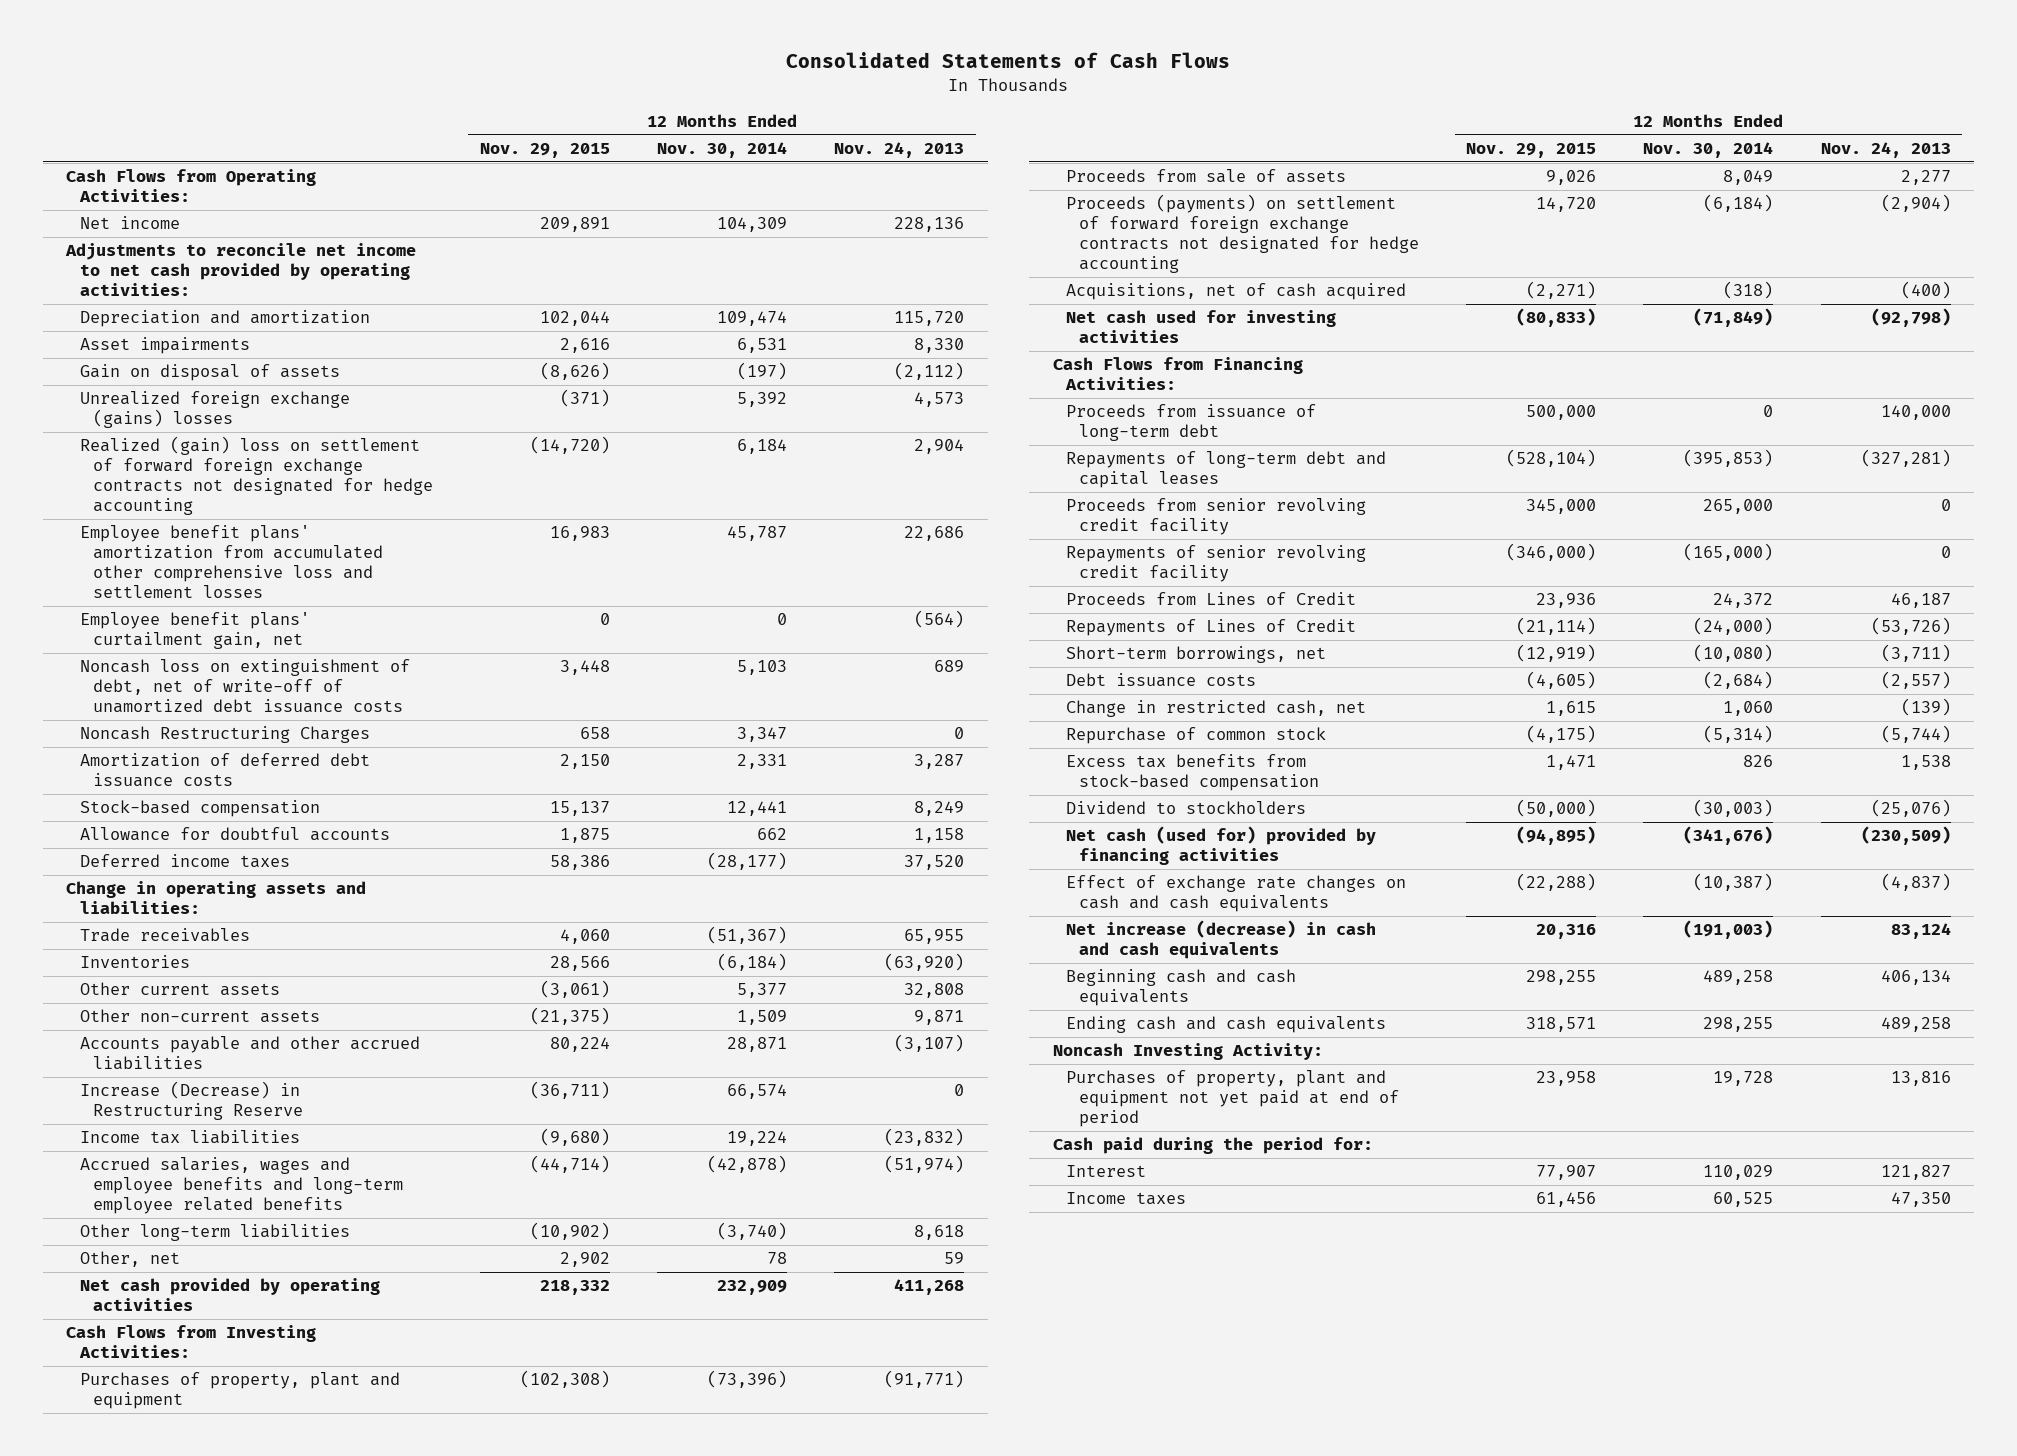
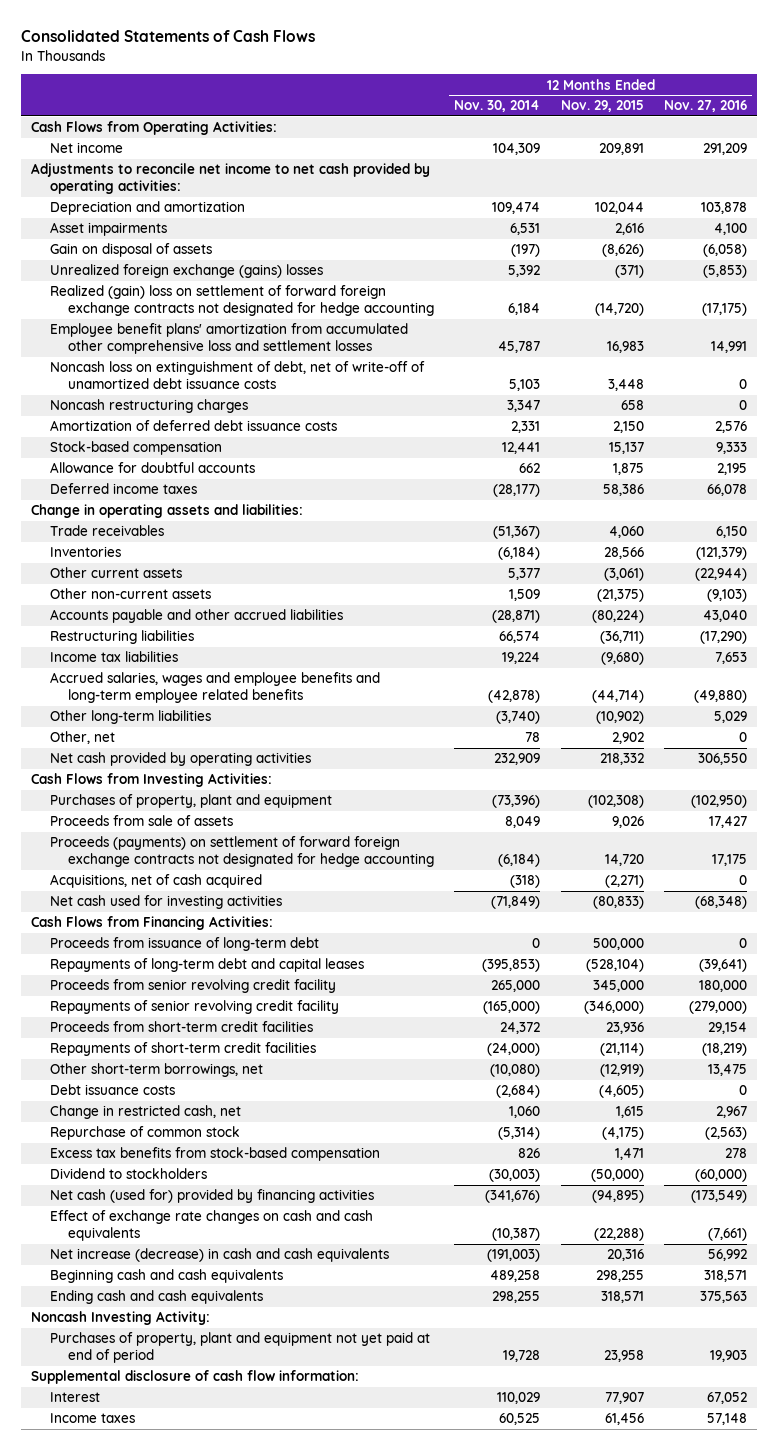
[834,141,965,158] Nov. 24, 2013 -> none
none -> [664,100,748,113] Nov. 27, 2016
[79,612,310,650] Employee benefit plans' curtailment gain, net -> none
[79,726,370,744] Noncash Restructuring Charges -> [49,399,248,414] Noncash restructuring charges
[550,1037,611,1053] 80,224 -> [591,610,644,624] (80,224)
[727,1037,788,1053] 28,871 -> [492,610,541,624] (28,871)
[79,1081,303,1121] Increase (Decrease) in Restructuring Reserve -> [49,630,194,645] Restructuring liabilities
[1065,592,1356,606] Proceeds from Lines of Credit -> [49,1021,313,1033] Proceeds from short-term credit facilities
[1065,619,1356,637] Repayments of Lines of Credit -> [49,1042,316,1057] Repayments of short-term credit facilities
[1065,646,1326,664] Short-term borrowings, net -> [49,1063,263,1078] Other short-term borrowings, net
[1052,1137,1373,1155] Cash paid during the period for: -> none
none -> [31,1370,360,1385] Supplemental disclosure of cash flow information:

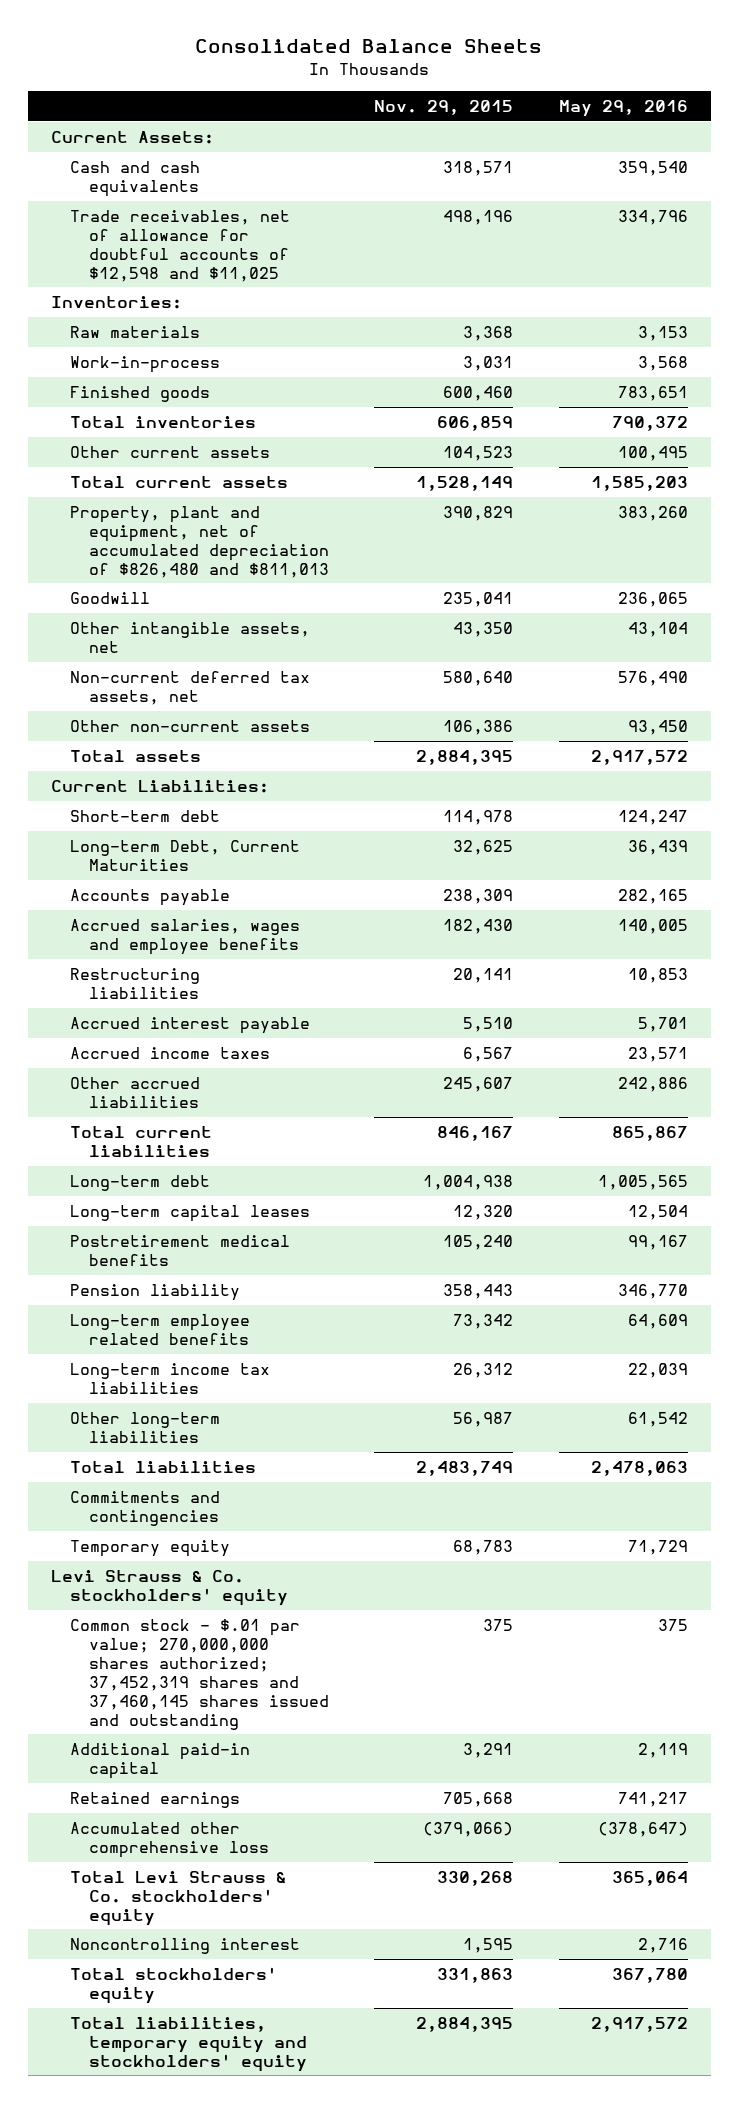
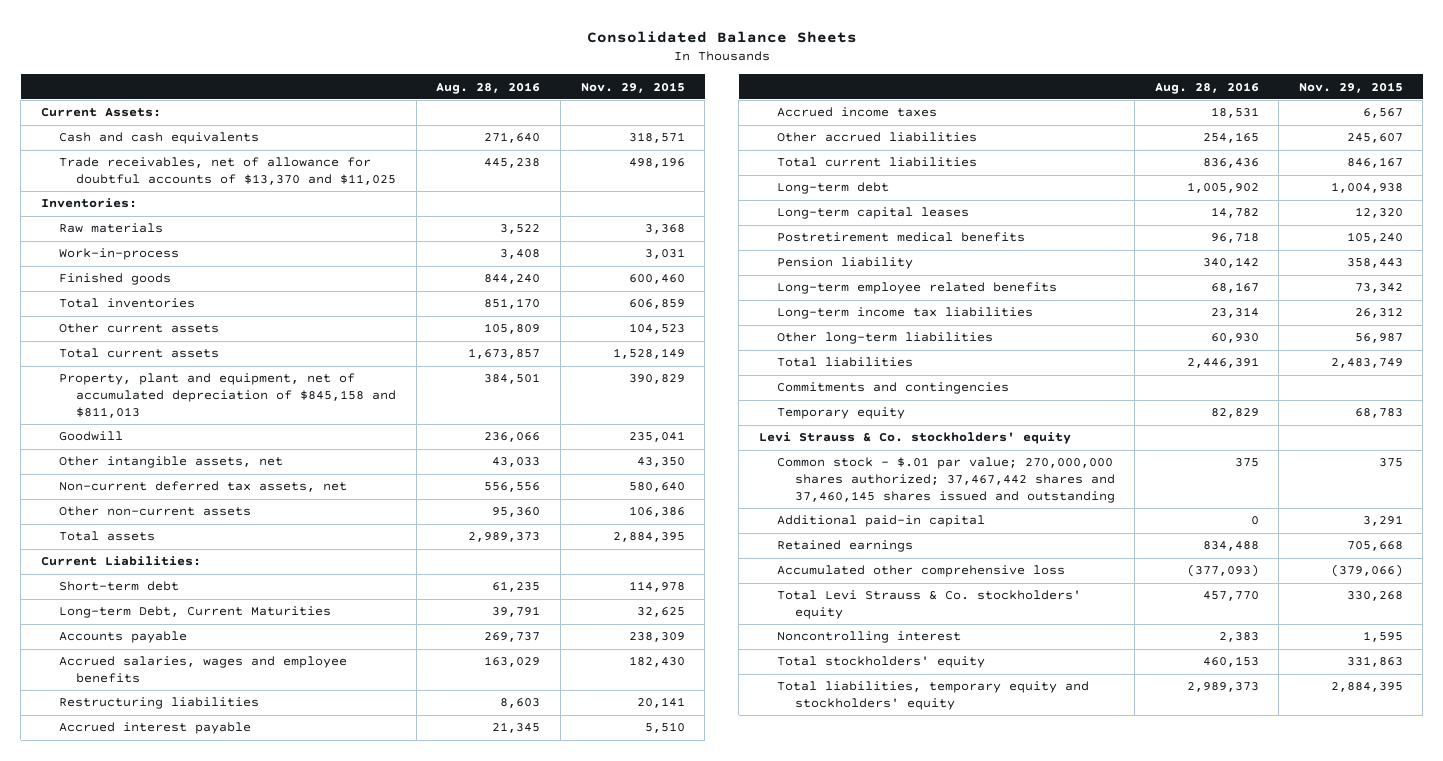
[558,100,688,118] May 29, 2016 -> none
none -> [436,81,541,94] Aug. 28, 2016
[69,209,290,282] Trade receivables, net of allowance for doubtful accounts of $12,598 and $11,025 -> [58,157,397,186] Trade receivables, net of allowance for doubtful accounts of $13,370 and $11,025
[69,505,329,578] Property, plant and equipment, net of accumulated depreciation of $826,480 and $811,013 -> [58,373,397,419] Property, plant and equipment, net of accumulated depreciation of $845,158 and $811,013
[69,1618,329,1730] Common stock - $.01 par value; 270,000,000 shares authorized; 37,452,319 shares and 37,460,145 shares issued and outstanding -> [776,457,1115,504] Common stock - $.01 par value; 270,000,000 shares authorized; 37,467,442 shares and 37,460,145 shares issued and outstanding

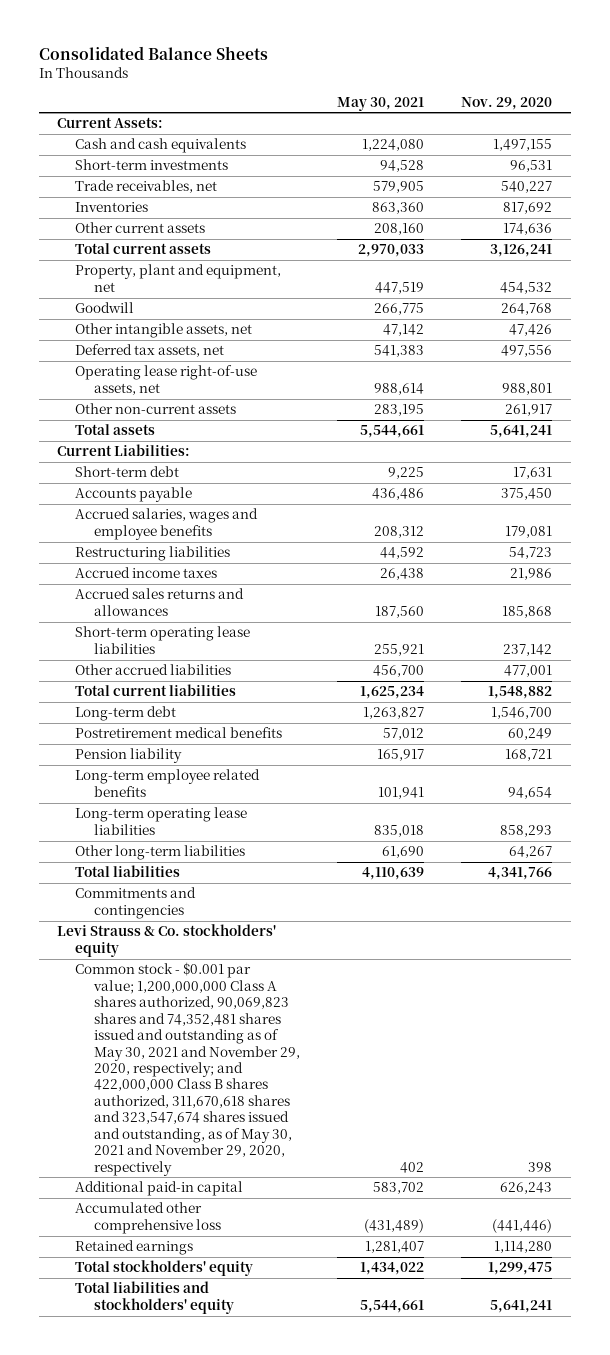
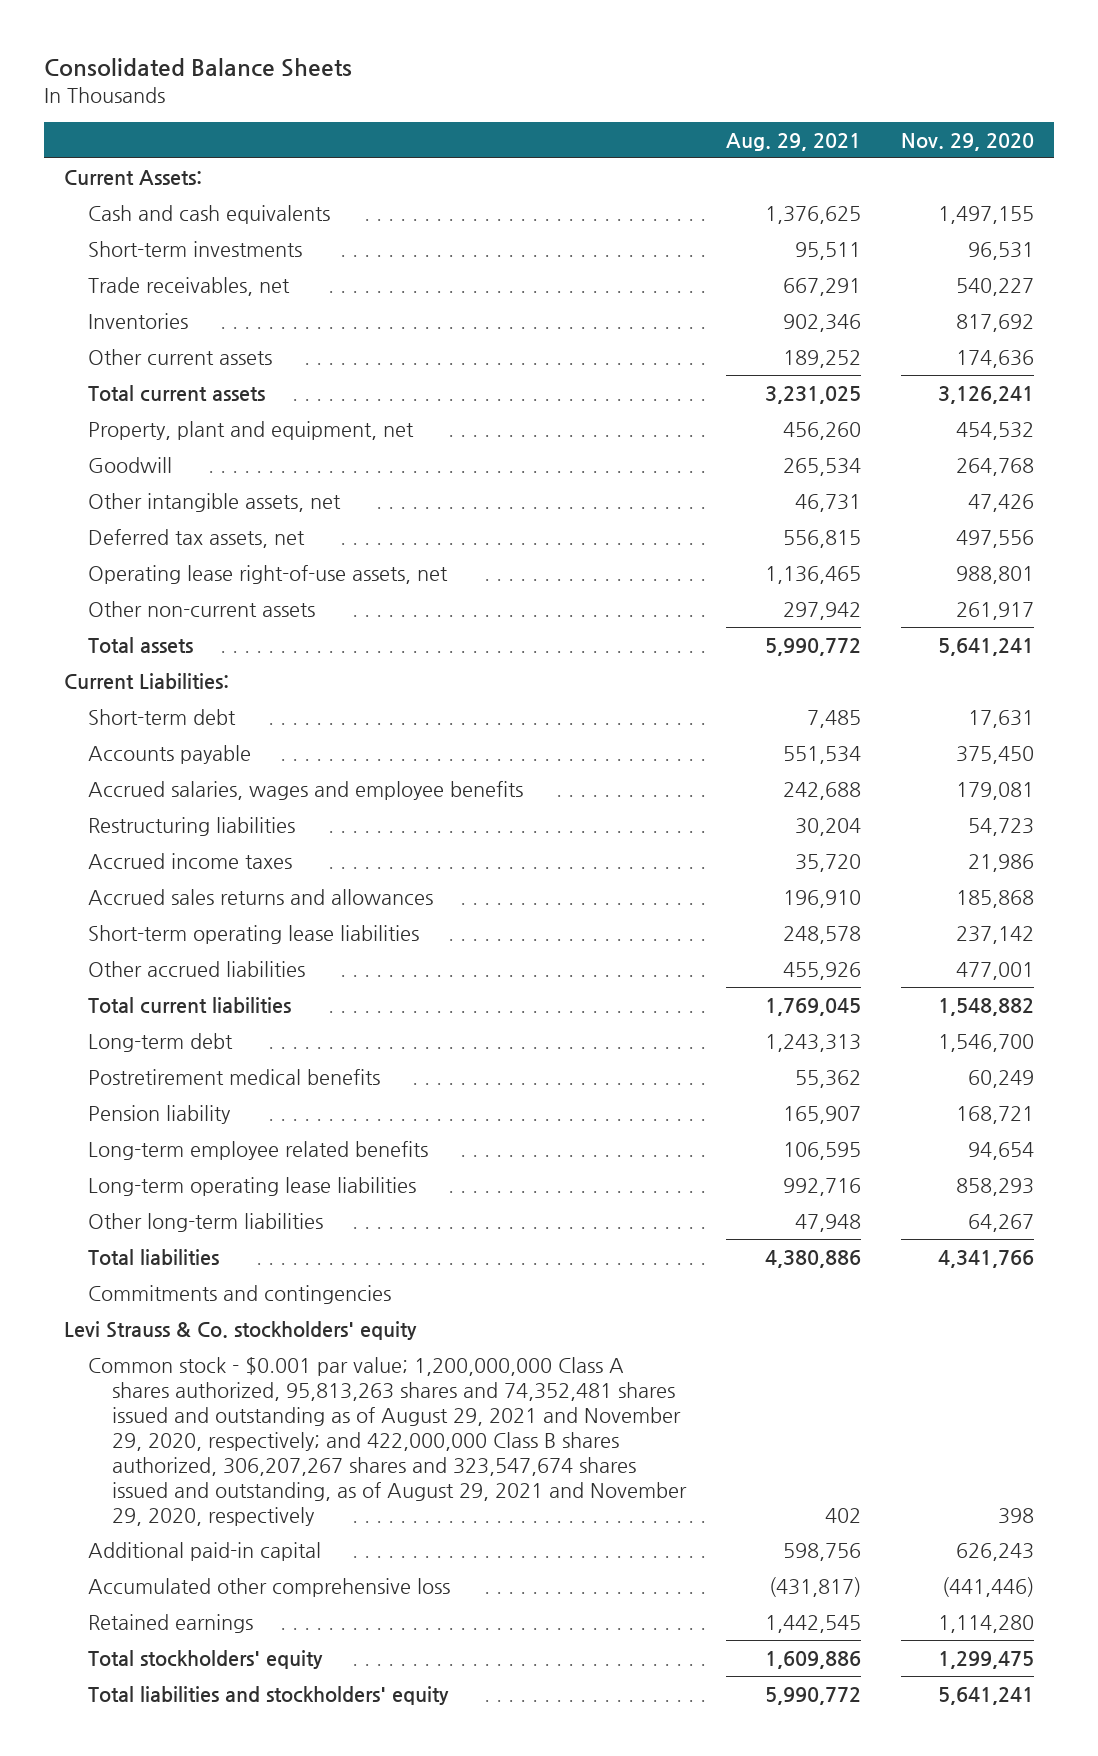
[336,96,424,111] May 30, 2021 -> none
none -> [726,132,862,151] Aug. 29, 2021
[75,962,300,1176] Common stock - $0.001 par value; 1,200,000,000 Class A shares authorized, 90,069,823 shares and 74,352,481 shares issued and outstanding as of May 30, 2021 and November 29, 2020, respectively; and 422,000,000 Class B shares authorized, 311,670,618 shares and 323,547,674 shares issued and outstanding, as of May 30, 2021 and November 29, 2020, respectively -> [88,1356,687,1526] Common stock - $0.001 par value; 1,200,000,000 Class A shares authorized, 95,813,263 shares and 74,352,481 shares issued and outstanding as of August 29, 2021 and November 29, 2020, respectively; and 422,000,000 Class B shares authorized, 306,207,267 shares and 323,547,674 shares issued and outstanding, as of August 29, 2021 and November 29, 2020, respectively

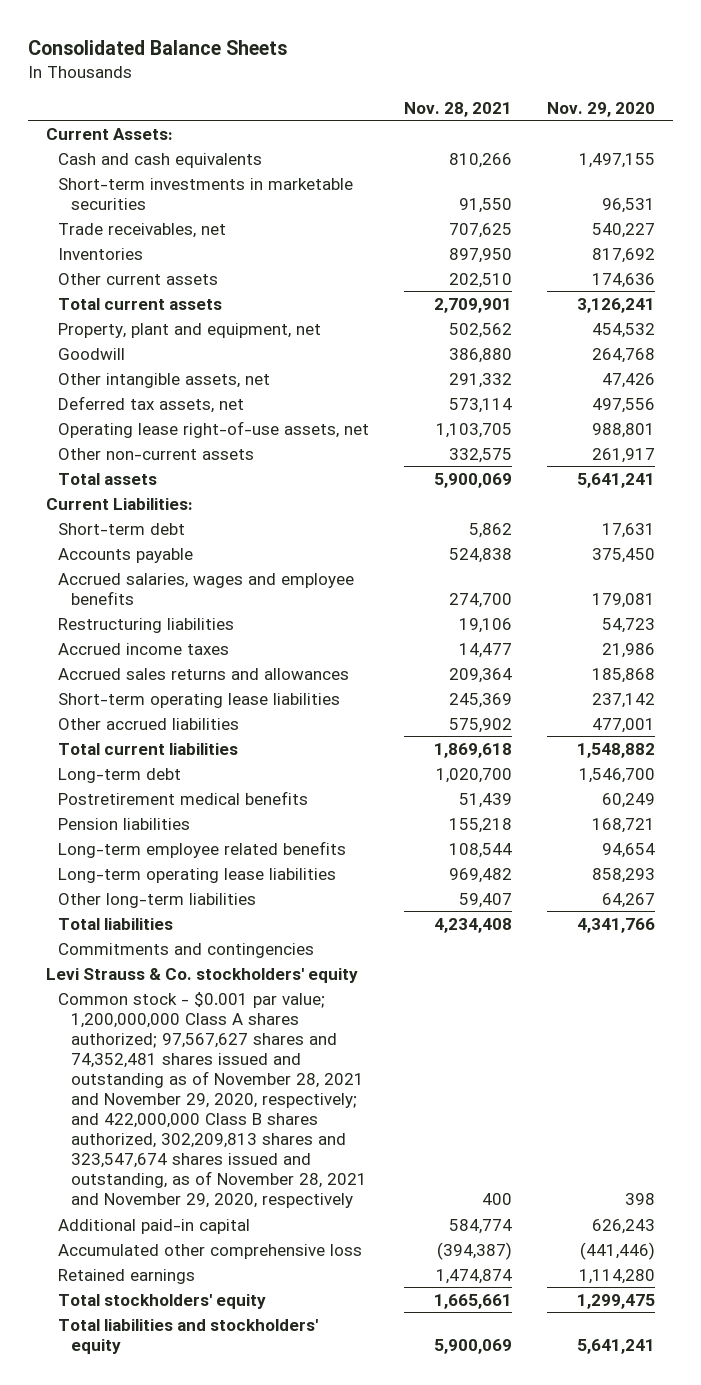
[726,132,862,151] Aug. 29, 2021 -> none
none -> [404,101,513,117] Nov. 28, 2021
[88,240,303,257] Short-term investments -> [58,177,354,210] Short-term investments in marketable securities
[88,1104,232,1124] Pension liability -> [58,817,191,830] Pension liabilities
[88,1356,687,1526] Common stock - $0.001 par value; 1,200,000,000 Class A shares authorized, 95,813,263 shares and 74,352,481 shares issued and outstanding as of August 29, 2021 and November 29, 2020, respectively; and 422,000,000 Class B shares authorized, 306,207,267 shares and 323,547,674 shares issued and outstanding, as of August 29, 2021 and November 29, 2020, respectively -> [58,991,368,1209] Common stock - $0.001 par value; 1,200,000,000 Class A shares authorized; 97,567,627 shares and 74,352,481 shares issued and outstanding as of November 28, 2021 and November 29, 2020, respectively; and 422,000,000 Class B shares authorized, 302,209,813 shares and 323,547,674 shares issued and outstanding, as of November 28, 2021 and November 29, 2020, respectively

